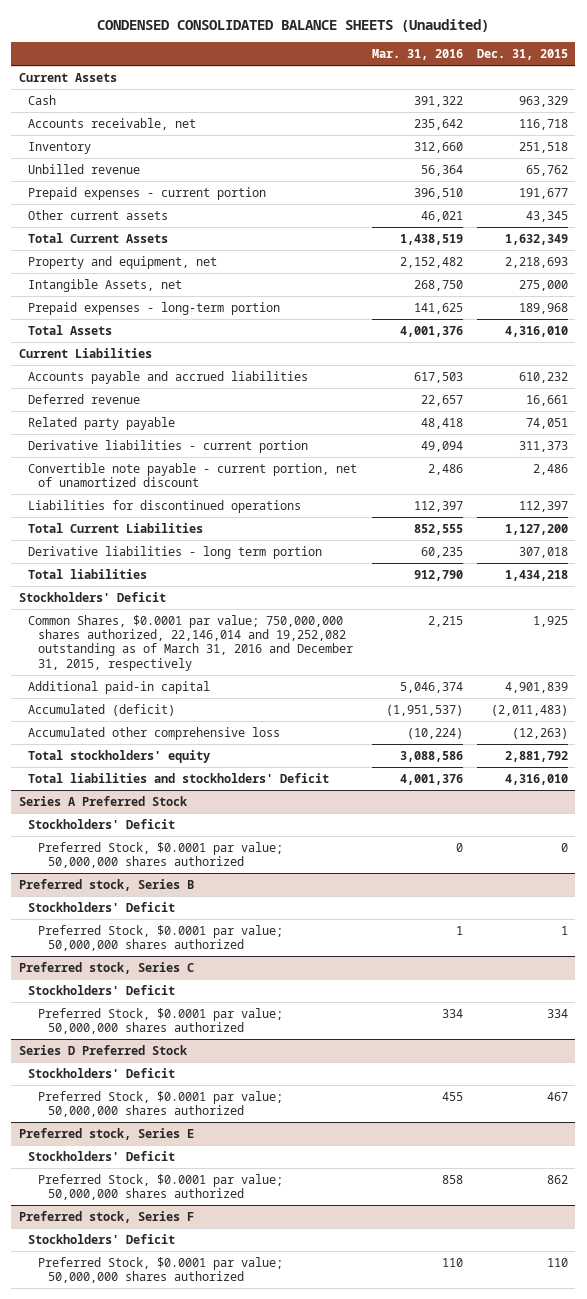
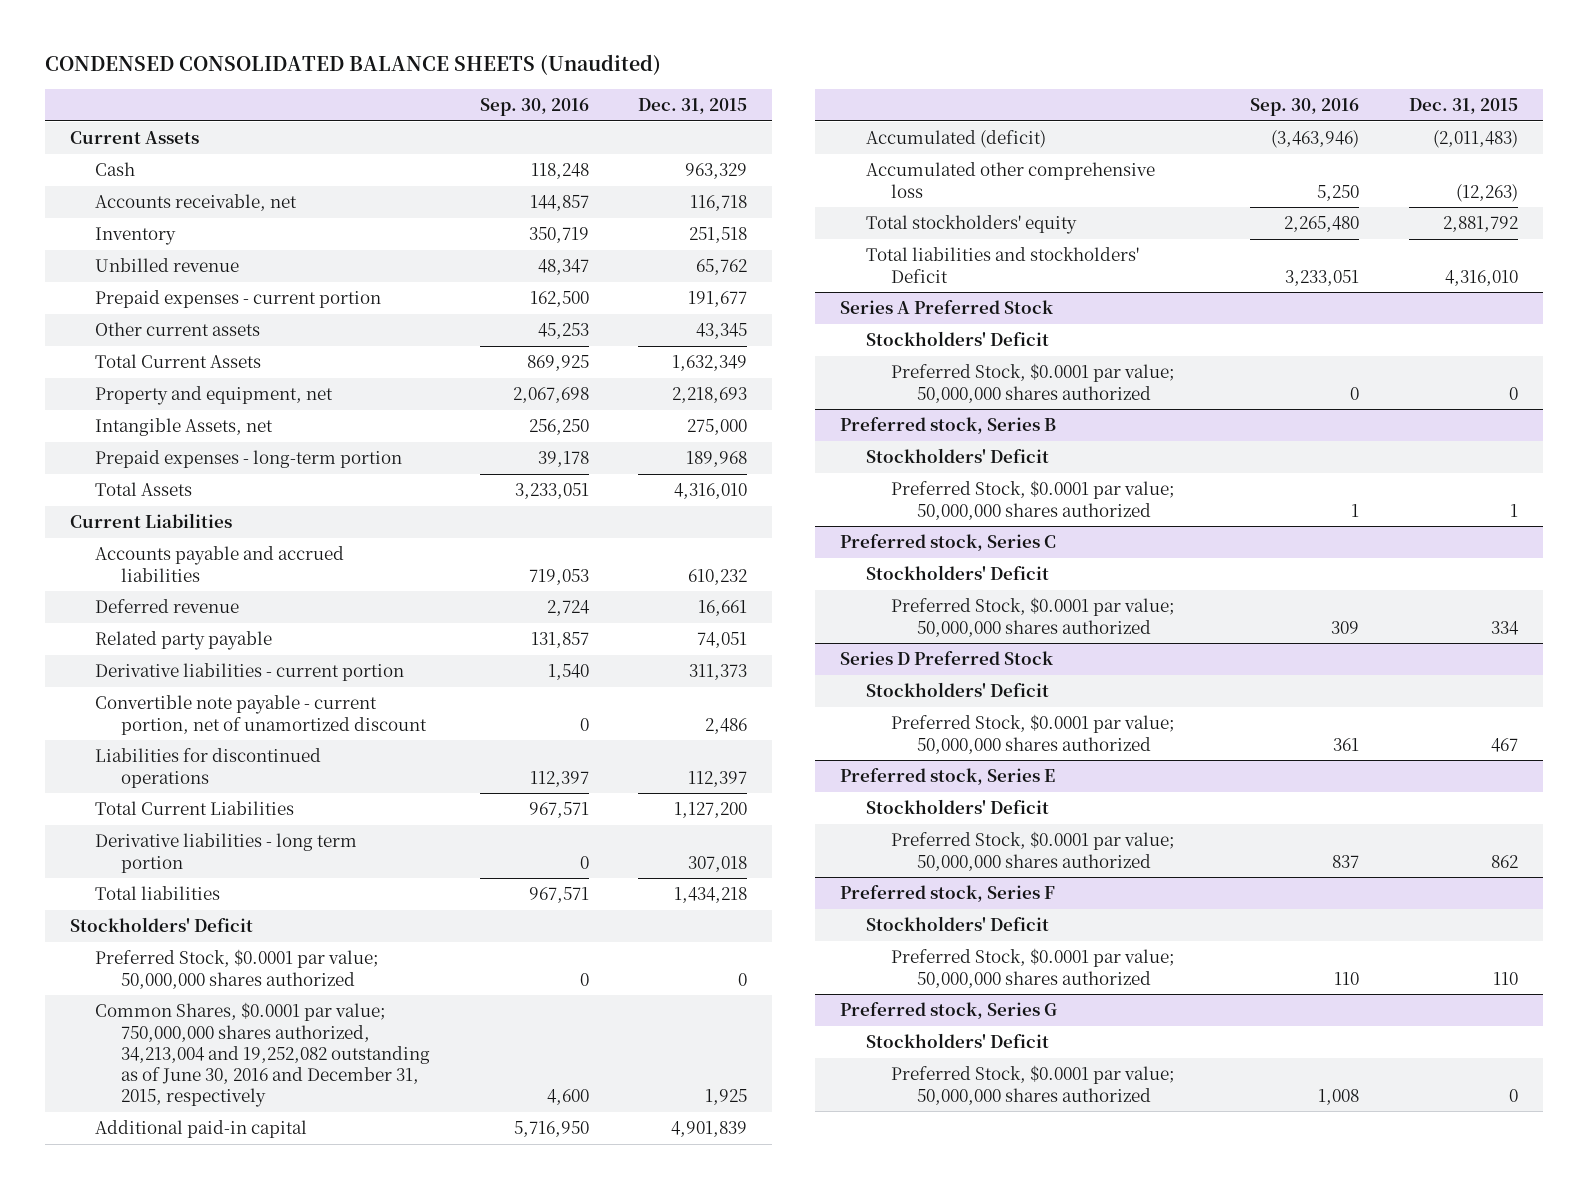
[371,49,463,61] Mar. 31, 2016 -> none
none -> [479,97,589,116] Sep. 30, 2016
none -> [95,949,380,989] Preferred Stock, $0.0001 par value; 50,000,000 shares authorized
[28,614,353,671] Common Shares, $0.0001 par value; 750,000,000 shares authorized, 22,146,014 and 19,252,082 outstanding as of March 31, 2016 and December 31, 2015, respectively -> [95,1002,431,1108] Common Shares, $0.0001 par value; 750,000,000 shares authorized, 34,213,004 and 19,252,082 outstanding as of June 30, 2016 and December 31, 2015, respectively
none -> [839,1002,1057,1020] Preferred stock, Series G
none -> [865,1033,1049,1049] Stockholders' Deficit
none -> [891,1065,1176,1105] Preferred Stock, $0.0001 par value; 50,000,000 shares authorized

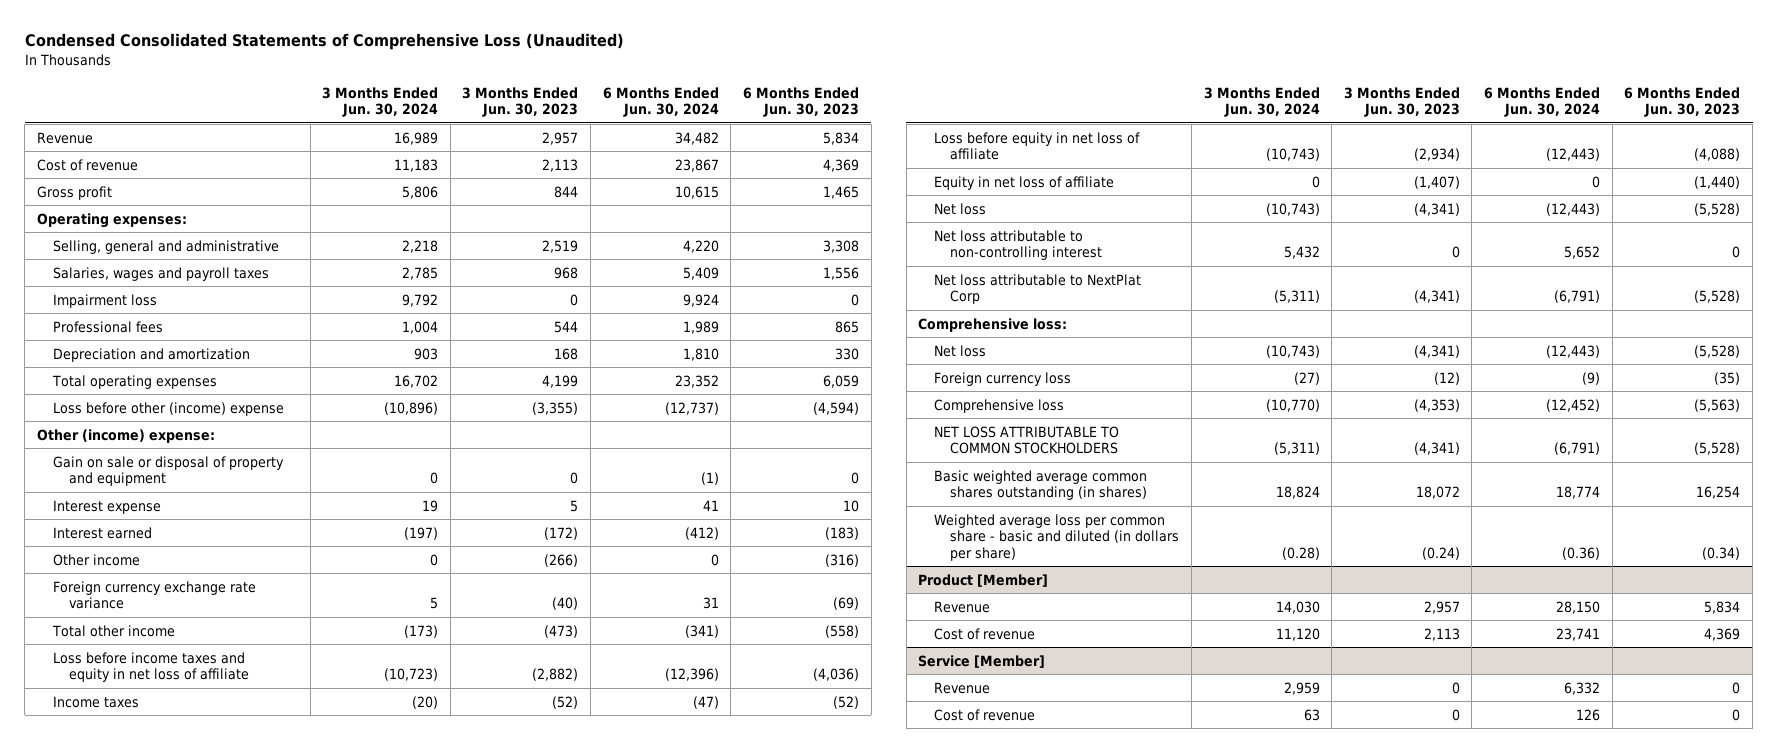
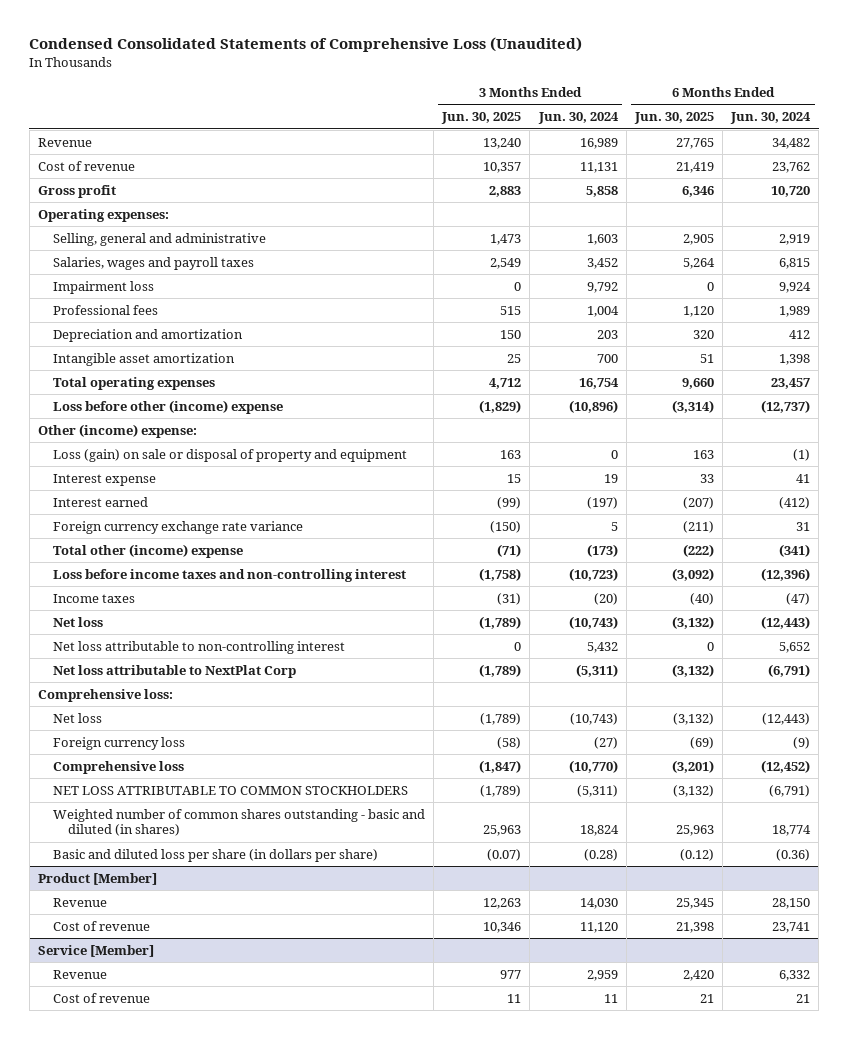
[462,86,579,118] 3 Months Ended Jun. 30, 2023 -> none
[743,86,860,118] 6 Months Ended Jun. 30, 2023 -> none
none -> [441,112,522,125] Jun. 30, 2025
none -> [633,112,714,125] Jun. 30, 2025
[394,158,439,172] 11,183 -> [579,161,618,173] 11,131
[674,158,719,172] 23,867 -> [772,161,811,173] 23,762
[402,185,439,199] 5,806 -> [585,185,618,197] 5,858
[674,185,719,199] 10,615 -> [771,185,811,197] 10,720
[402,239,439,253] 2,218 -> [586,233,618,245] 1,603
[682,239,719,253] 4,220 -> [779,233,811,245] 2,919
[402,266,439,280] 2,785 -> [586,257,618,269] 3,452
[682,266,719,280] 5,409 -> [779,257,811,269] 6,815
[414,347,439,360] 903 -> [596,329,618,339] 203
[682,347,719,361] 1,810 -> [789,329,811,339] 412
none -> [53,352,236,366] Intangible asset amortization
[394,374,439,388] 16,702 -> [578,377,619,389] 16,754
[674,374,719,388] 23,352 -> [771,377,811,389] 23,457
[52,455,284,487] Gain on sale or disposal of property and equipment -> [53,448,408,462] Loss (gain) on sale or disposal of property and equipment
[52,553,140,566] Other income -> none
[51,624,175,637] Total other income -> [53,543,244,558] Total other (income) expense
[52,651,249,683] Loss before income taxes and equity in net loss of affiliate -> [53,568,407,582] Loss before income taxes and non-controlling interest
[934,131,1141,161] Loss before equity in net loss of affiliate -> none
[934,175,1115,190] Equity in net loss of affiliate -> none
[934,469,1148,501] Basic weighted average common shares outstanding (in shares) -> [53,808,426,837] Weighted number of common shares outstanding - basic and diluted (in shares)
[934,513,1180,561] Weighted average loss per common share - basic and diluted (in dollars per share) -> [53,848,379,862] Basic and diluted loss per share (in dollars per share)
[1303,708,1320,721] 63 -> [603,993,618,1003] 11
[1576,708,1601,721] 126 -> [796,993,811,1003] 21

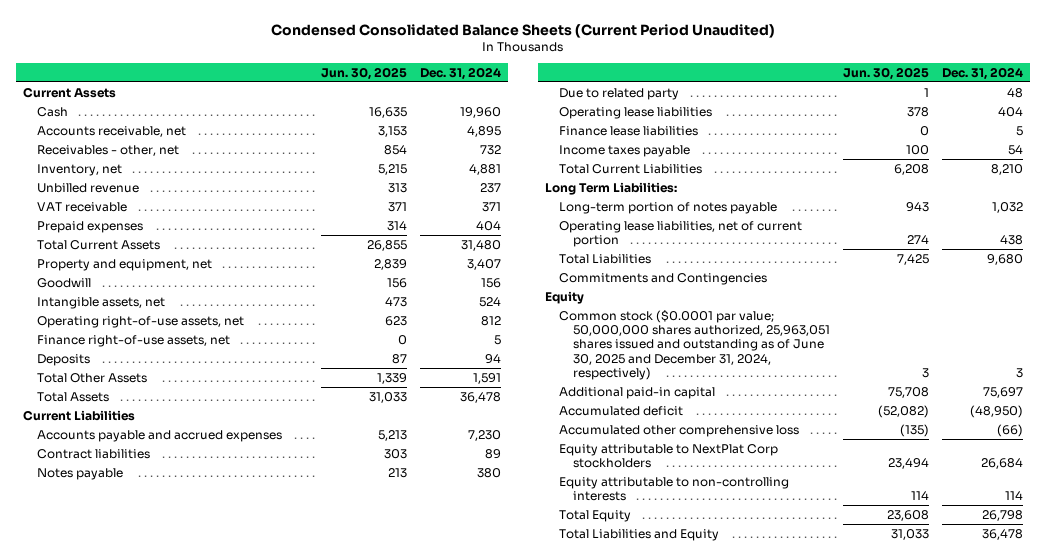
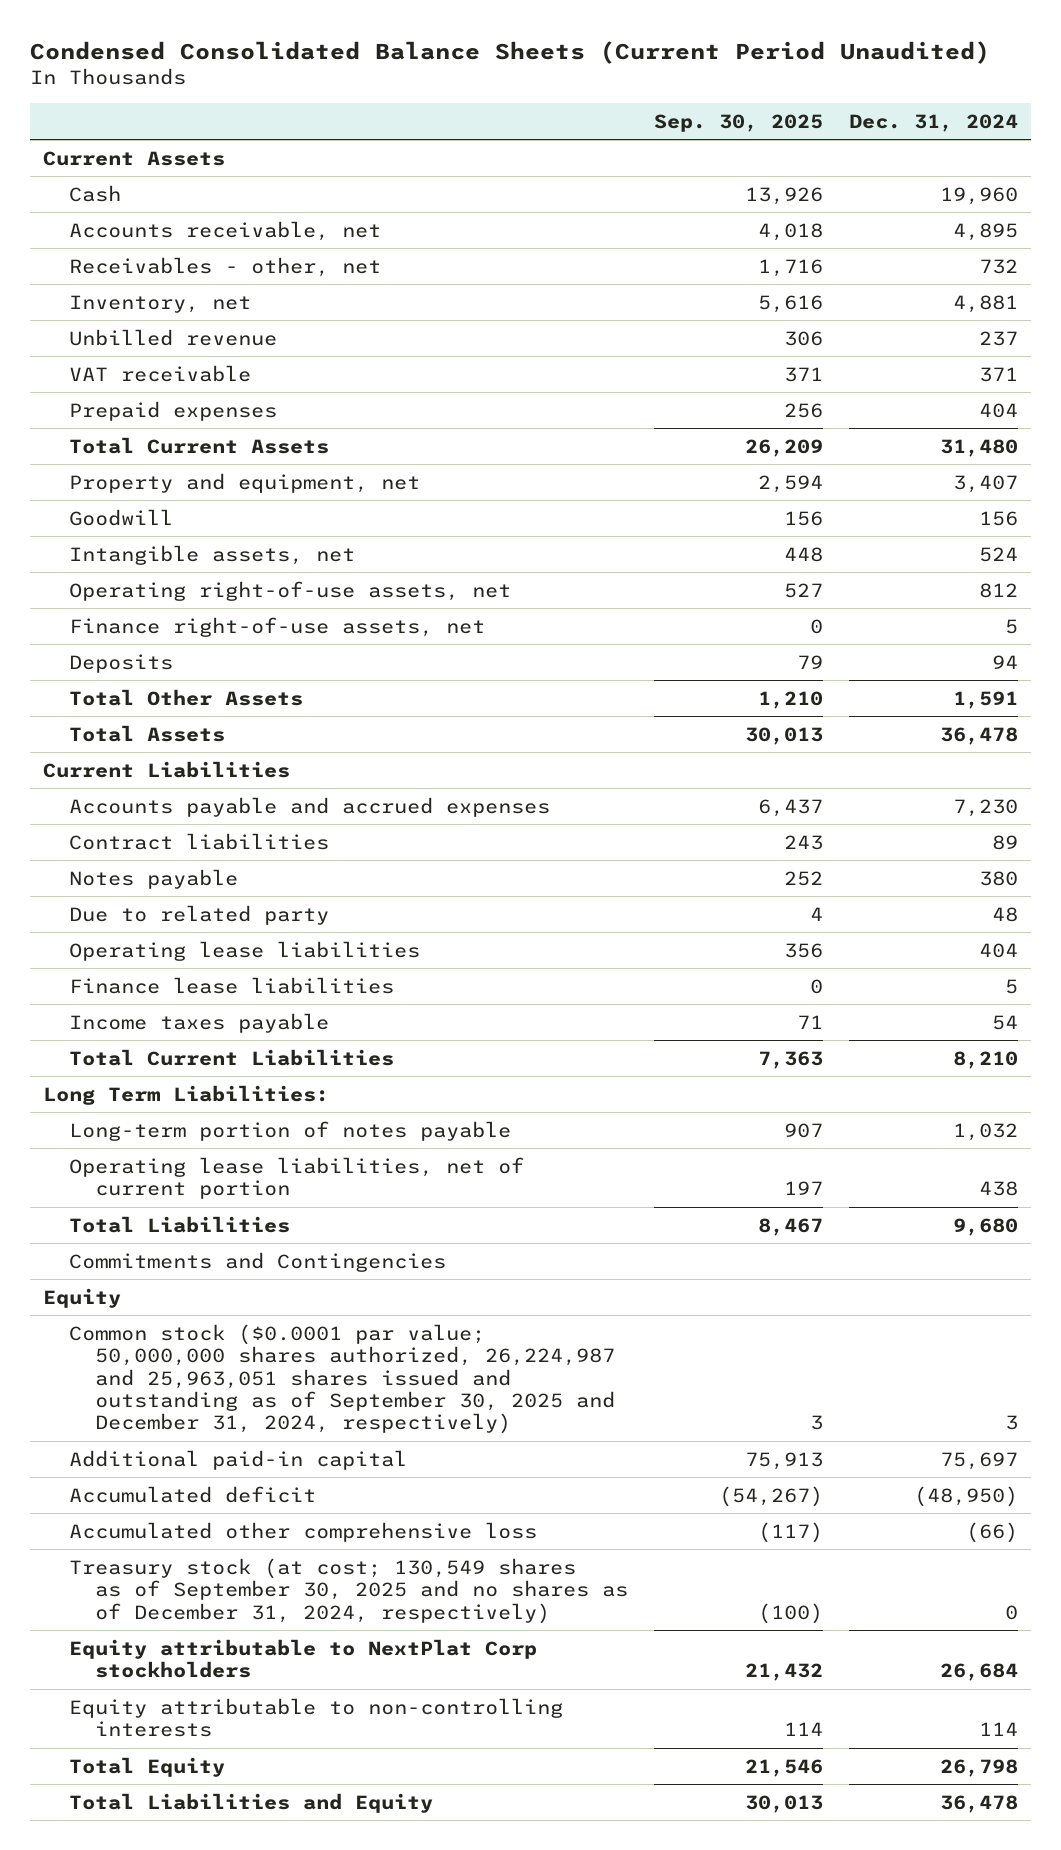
[321,66,408,80] Jun. 30, 2025 -> none
none -> [654,113,824,132] Sep. 30, 2025
[558,309,830,380] Common stock ($0.0001 par value; 50,000,000 shares authorized, 25,963,051 shares issued and outstanding as of June 30, 2025 and December 31, 2024, respectively) -> [68,1323,615,1435] Common stock ($0.0001 par value; 50,000,000 shares authorized, 26,224,987 and 25,963,051 shares issued and outstanding as of September 30, 2025 and December 31, 2024, respectively)
none -> [68,1557,628,1624] Treasury stock (at cost; 130,549 shares as of September 30, 2025 and no shares as of December 31, 2024, respectively)

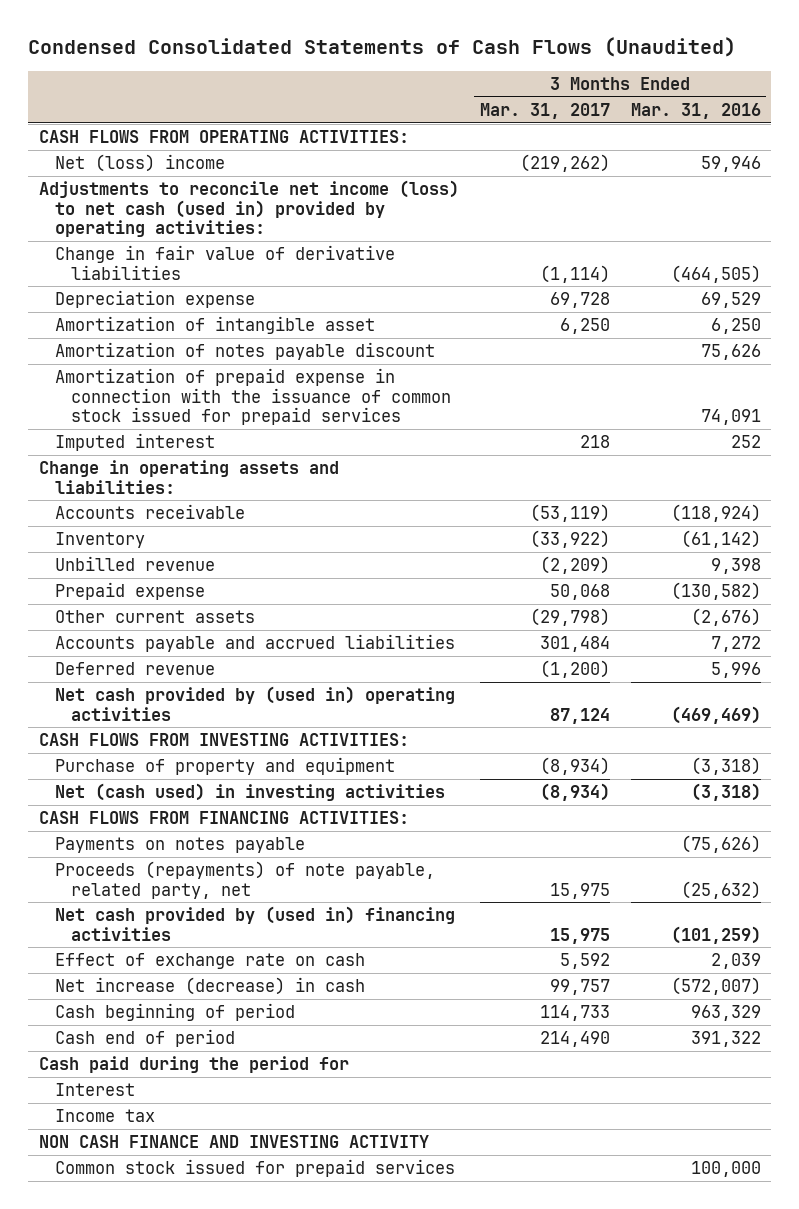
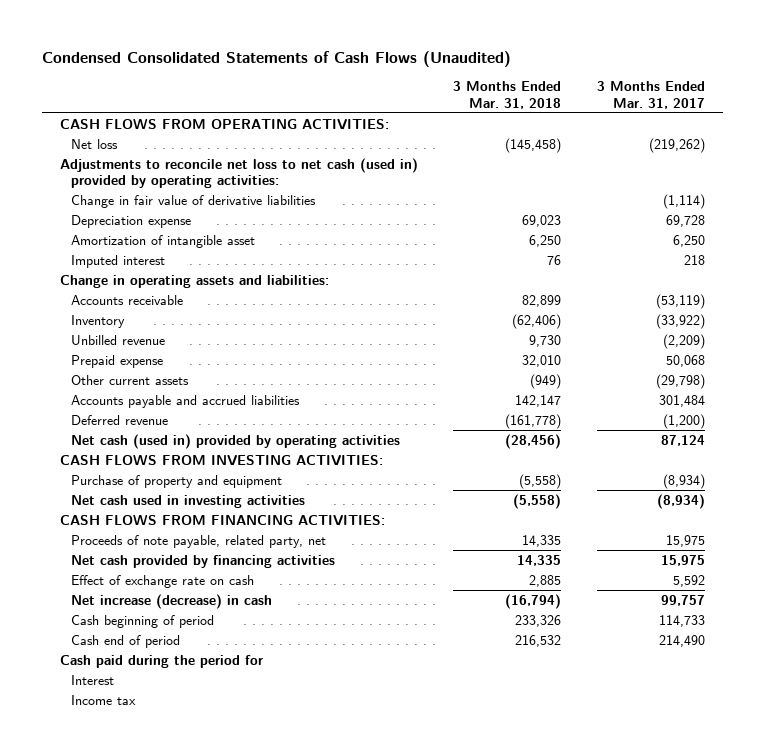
[630,102,761,119] Mar. 31, 2016 -> none
none -> [453,81,562,109] 3 Months Ended Mar. 31, 2018
[54,154,225,173] Net (loss) income -> [71,138,119,149] Net loss
[38,180,459,238] Adjustments to reconcile net income (loss) to net cash (used in) provided by operating activities: -> [59,157,418,188] Adjustments to reconcile net loss to net cash (used in) provided by operating activities:
[54,342,435,361] Amortization of notes payable discount -> none
[54,368,451,426] Amortization of prepaid expense in connection with the issuance of common stock issued for prepaid services -> none
[54,686,455,721] Net cash provided by (used in) operating activities -> [71,433,401,449] Net cash (used in) provided by operating activities
[54,783,445,802] Net (cash used) in investing activities -> [71,494,306,508] Net cash used in investing activities
[54,837,305,854] Payments on notes payable -> none
[54,861,435,899] Proceeds (repayments) of note payable, related party, net -> [71,534,327,548] Proceeds of note payable, related party, net
[54,906,455,941] Net cash provided by (used in) financing activities -> [71,554,336,568] Net cash provided by financing activities
[38,1135,429,1149] NON CASH FINANCE AND INVESTING ACTIVITY -> none
[54,1159,455,1178] Common stock issued for prepaid services -> none

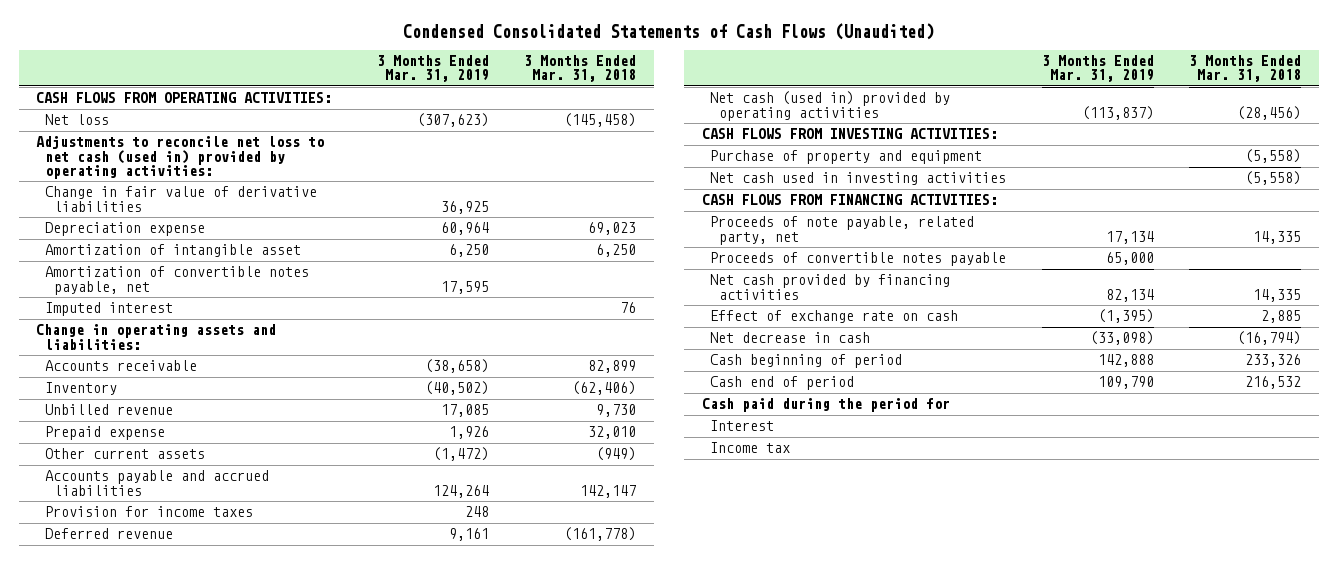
[596,81,705,109] 3 Months Ended Mar. 31, 2017 -> none
none -> [376,55,489,83] 3 Months Ended Mar. 31, 2019
none -> [45,266,310,295] Amortization of convertible notes payable, net
none -> [45,506,254,518] Provision for income taxes
none -> [710,252,1007,267] Proceeds of convertible notes payable
[71,593,273,609] Net increase (decrease) in cash -> [710,332,871,344] Net decrease in cash

